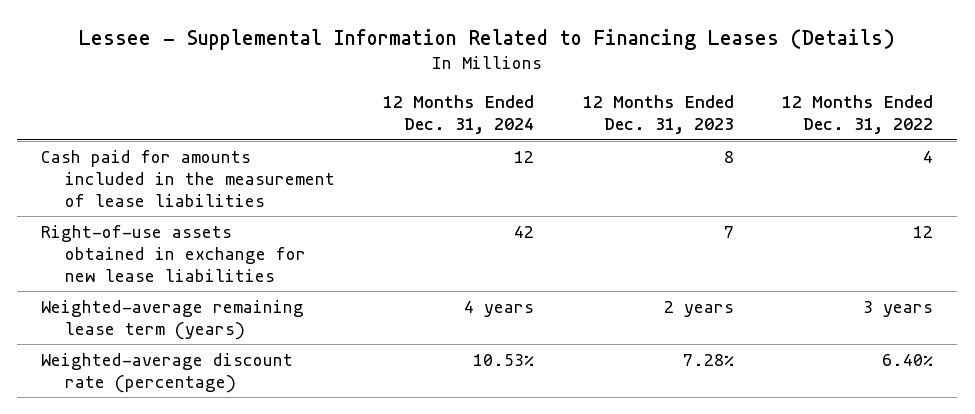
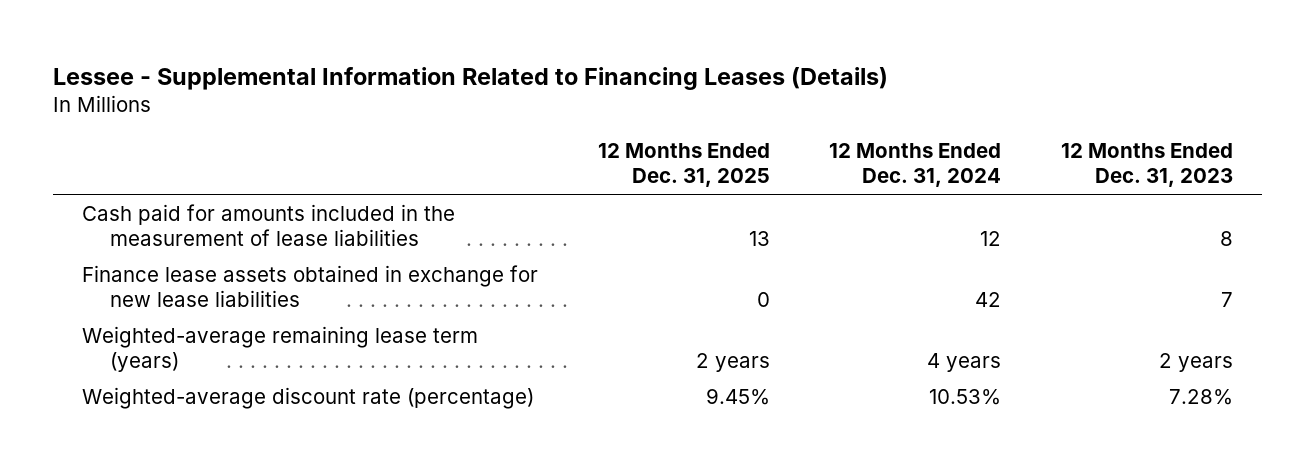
[782,95,934,135] 12 Months Ended Dec. 31, 2022 -> none
none -> [597,143,770,188] 12 Months Ended Dec. 31, 2025
[41,224,306,283] Right-of-use assets obtained in exchange for new lease liabilities -> [82,264,539,307] Finance lease assets obtained in exchange for new lease liabilities

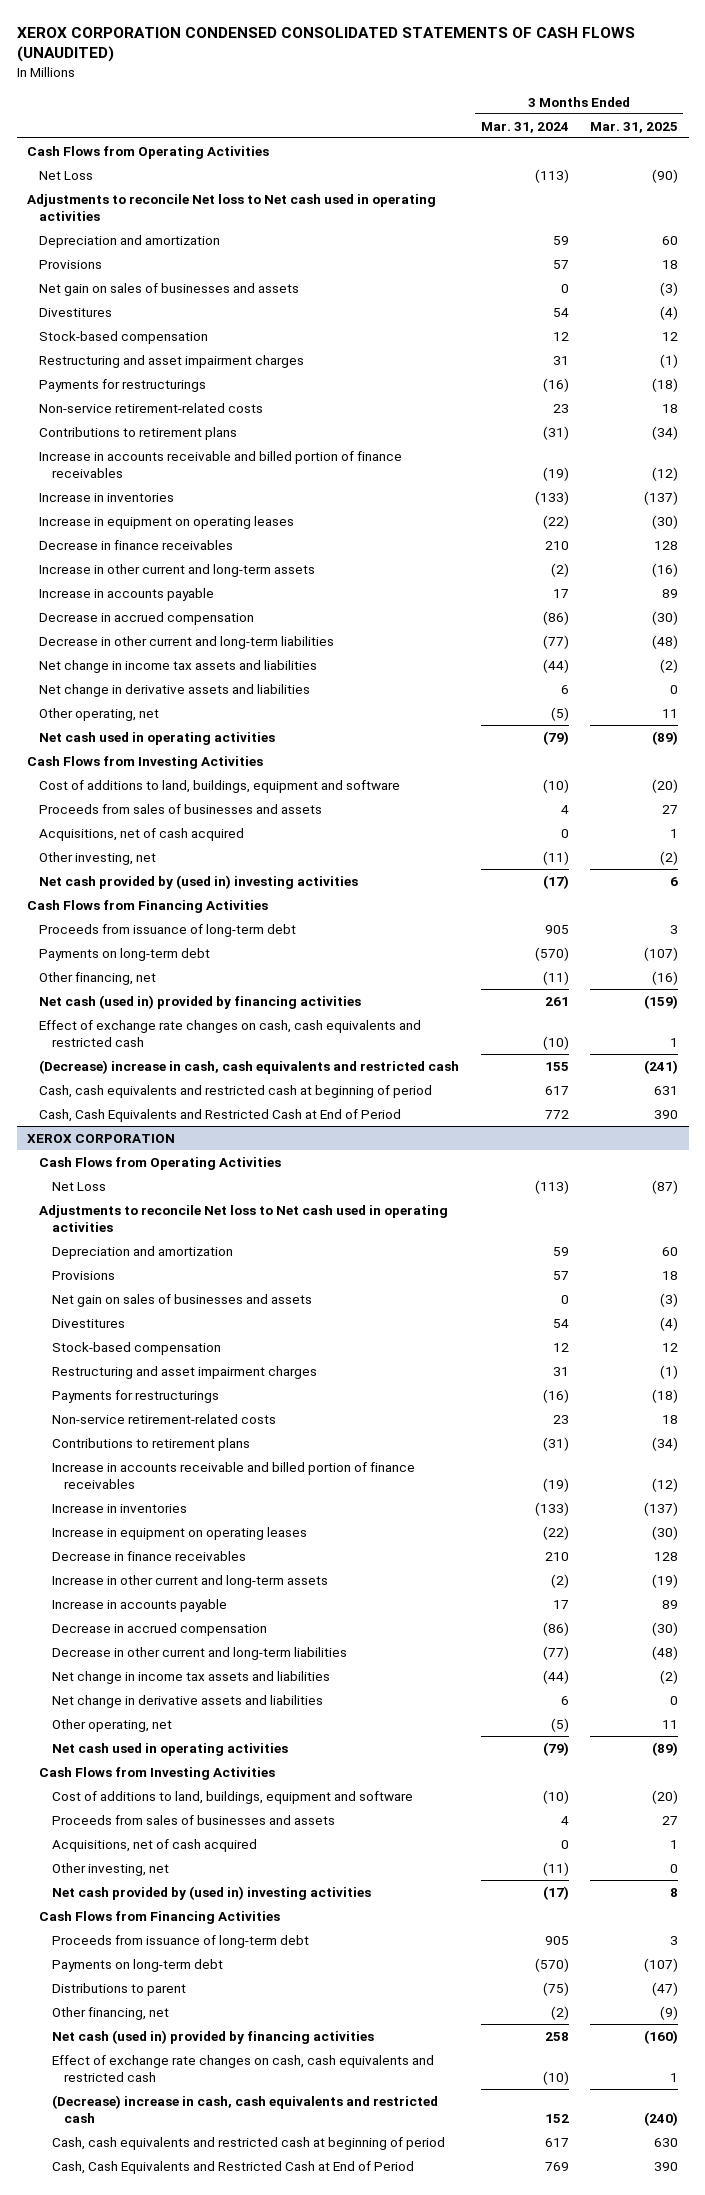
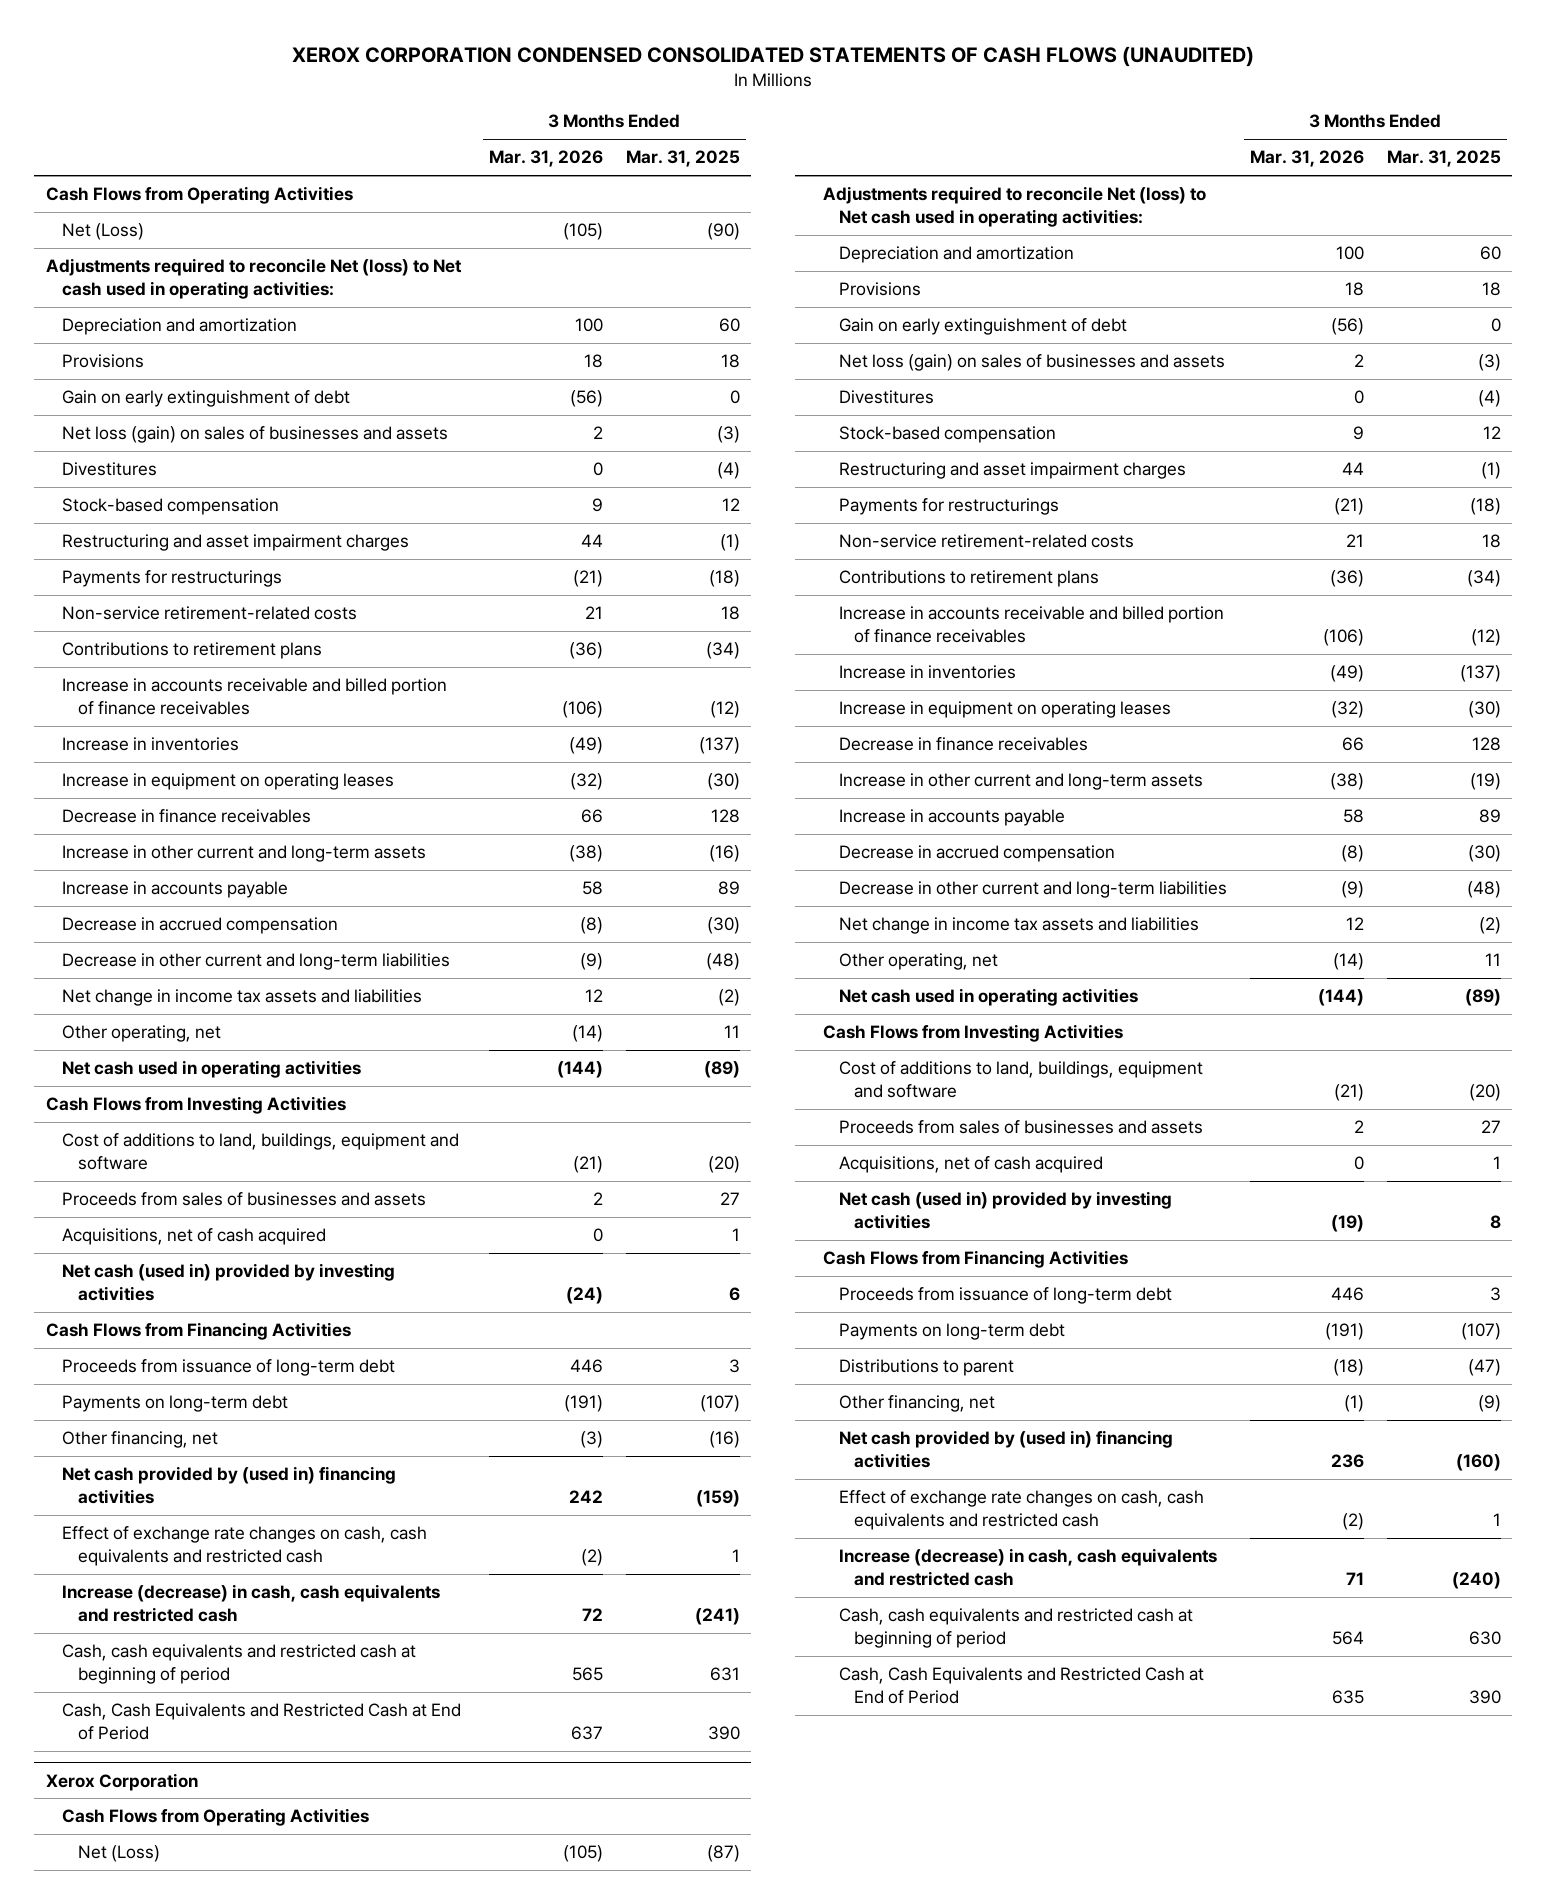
[480,121,569,133] Mar. 31, 2024 -> none
none -> [488,150,603,168] Mar. 31, 2026
[39,170,94,180] Net Loss -> [61,223,144,241] Net (Loss)
[27,193,437,222] Adjustments to reconcile Net loss to Net cash used in operating activities -> [45,258,462,300] Adjustments required to reconcile Net (loss) to Net cash used in operating activities:
none -> [61,390,350,408] Gain on early extinguishment of debt
[39,282,300,296] Net gain on sales of businesses and assets -> [61,426,448,444] Net loss (gain) on sales of businesses and assets
[39,683,311,697] Net change in derivative assets and liabilities -> none
[39,851,157,865] Other investing, net -> none
[39,874,359,889] Net cash provided by (used in) investing activities -> [61,1263,395,1302] Net cash (used in) provided by investing activities
[39,994,362,1009] Net cash (used in) provided by financing activities -> [61,1466,396,1505] Net cash provided by (used in) financing activities
[39,1059,460,1074] (Decrease) increase in cash, cash equivalents and restricted cash -> [61,1584,440,1623] Increase (decrease) in cash, cash equivalents and restricted cash
[27,1133,176,1143] XEROX CORPORATION -> [45,1772,198,1791] Xerox Corporation
[51,1181,106,1191] Net Loss -> [77,1845,160,1863] Net (Loss)
[39,1204,449,1233] Adjustments to reconcile Net loss to Net cash used in operating activities -> [822,186,1206,228] Adjustments required to reconcile Net (loss) to Net cash used in operating activities:
none -> [838,318,1127,336] Gain on early extinguishment of debt
[51,1293,312,1307] Net gain on sales of businesses and assets -> [838,354,1225,372] Net loss (gain) on sales of businesses and assets
[51,1694,323,1708] Net change in derivative assets and liabilities -> none
[51,1862,169,1876] Other investing, net -> none
[51,1885,371,1900] Net cash provided by (used in) investing activities -> [838,1191,1172,1230] Net cash (used in) provided by investing activities
[51,2029,374,2044] Net cash (used in) provided by financing activities -> [838,1430,1173,1469] Net cash provided by (used in) financing activities
[51,2094,438,2124] (Decrease) increase in cash, cash equivalents and restricted cash -> [838,1548,1217,1587] Increase (decrease) in cash, cash equivalents and restricted cash

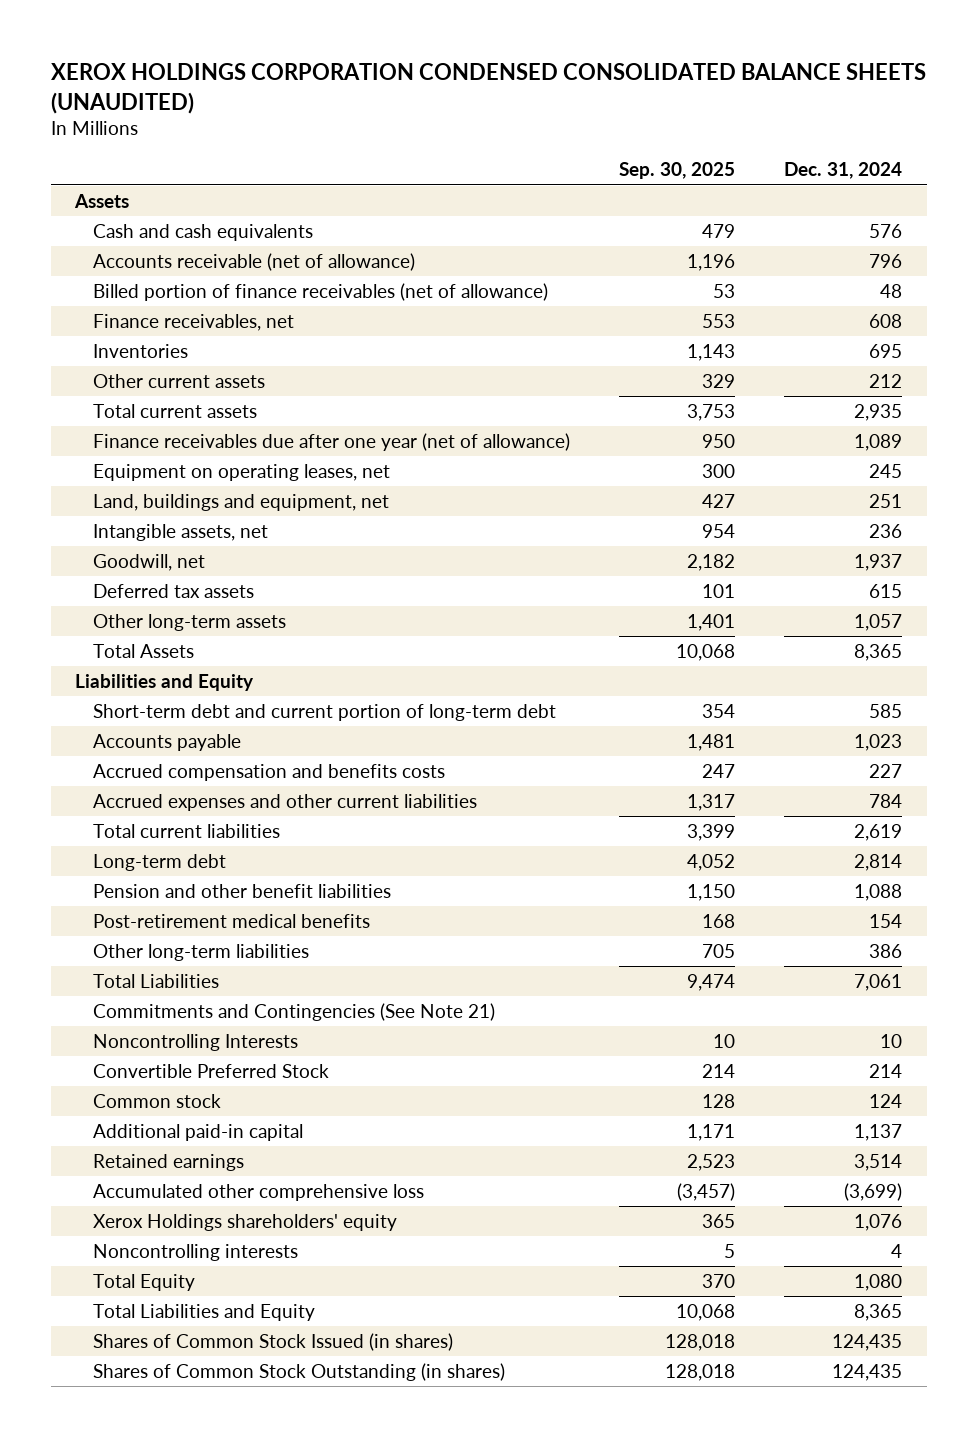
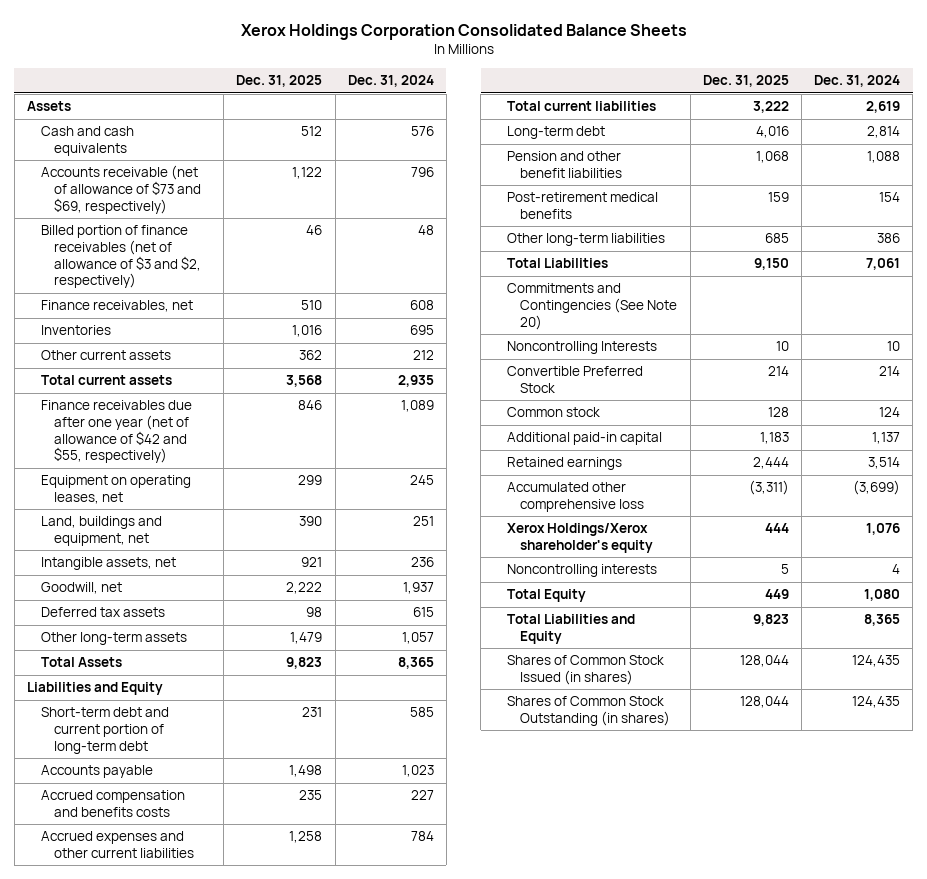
[50,63,926,114] XEROX HOLDINGS CORPORATION CONDENSED CONSOLIDATED BALANCE SHEETS (UNAUDITED) -> [240,23,687,40] Xerox Holdings Corporation Consolidated Balance Sheets
[619,162,736,180] Sep. 30, 2025 -> none
none -> [236,75,323,88] Dec. 31, 2025
[93,253,416,272] Accounts receivable (net of allowance) -> [40,165,202,214] Accounts receivable (net of allowance of $73 and $69, respectively)
[93,283,549,302] Billed portion of finance receivables (net of allowance) -> [40,225,202,289] Billed portion of finance receivables (net of allowance of $3 and $2, respectively)
[93,433,571,452] Finance receivables due after one year (net of allowance) -> [40,400,192,464] Finance receivables due after one year (net of allowance of $42 and $55, respectively)
[93,1003,496,1022] Commitments and Contingencies (See Note 21) -> [506,283,678,330] Commitments and Contingencies (See Note 20)
[93,1214,398,1232] Xerox Holdings shareholders' equity -> [506,523,654,554] Xerox Holdings/Xerox shareholder's equity

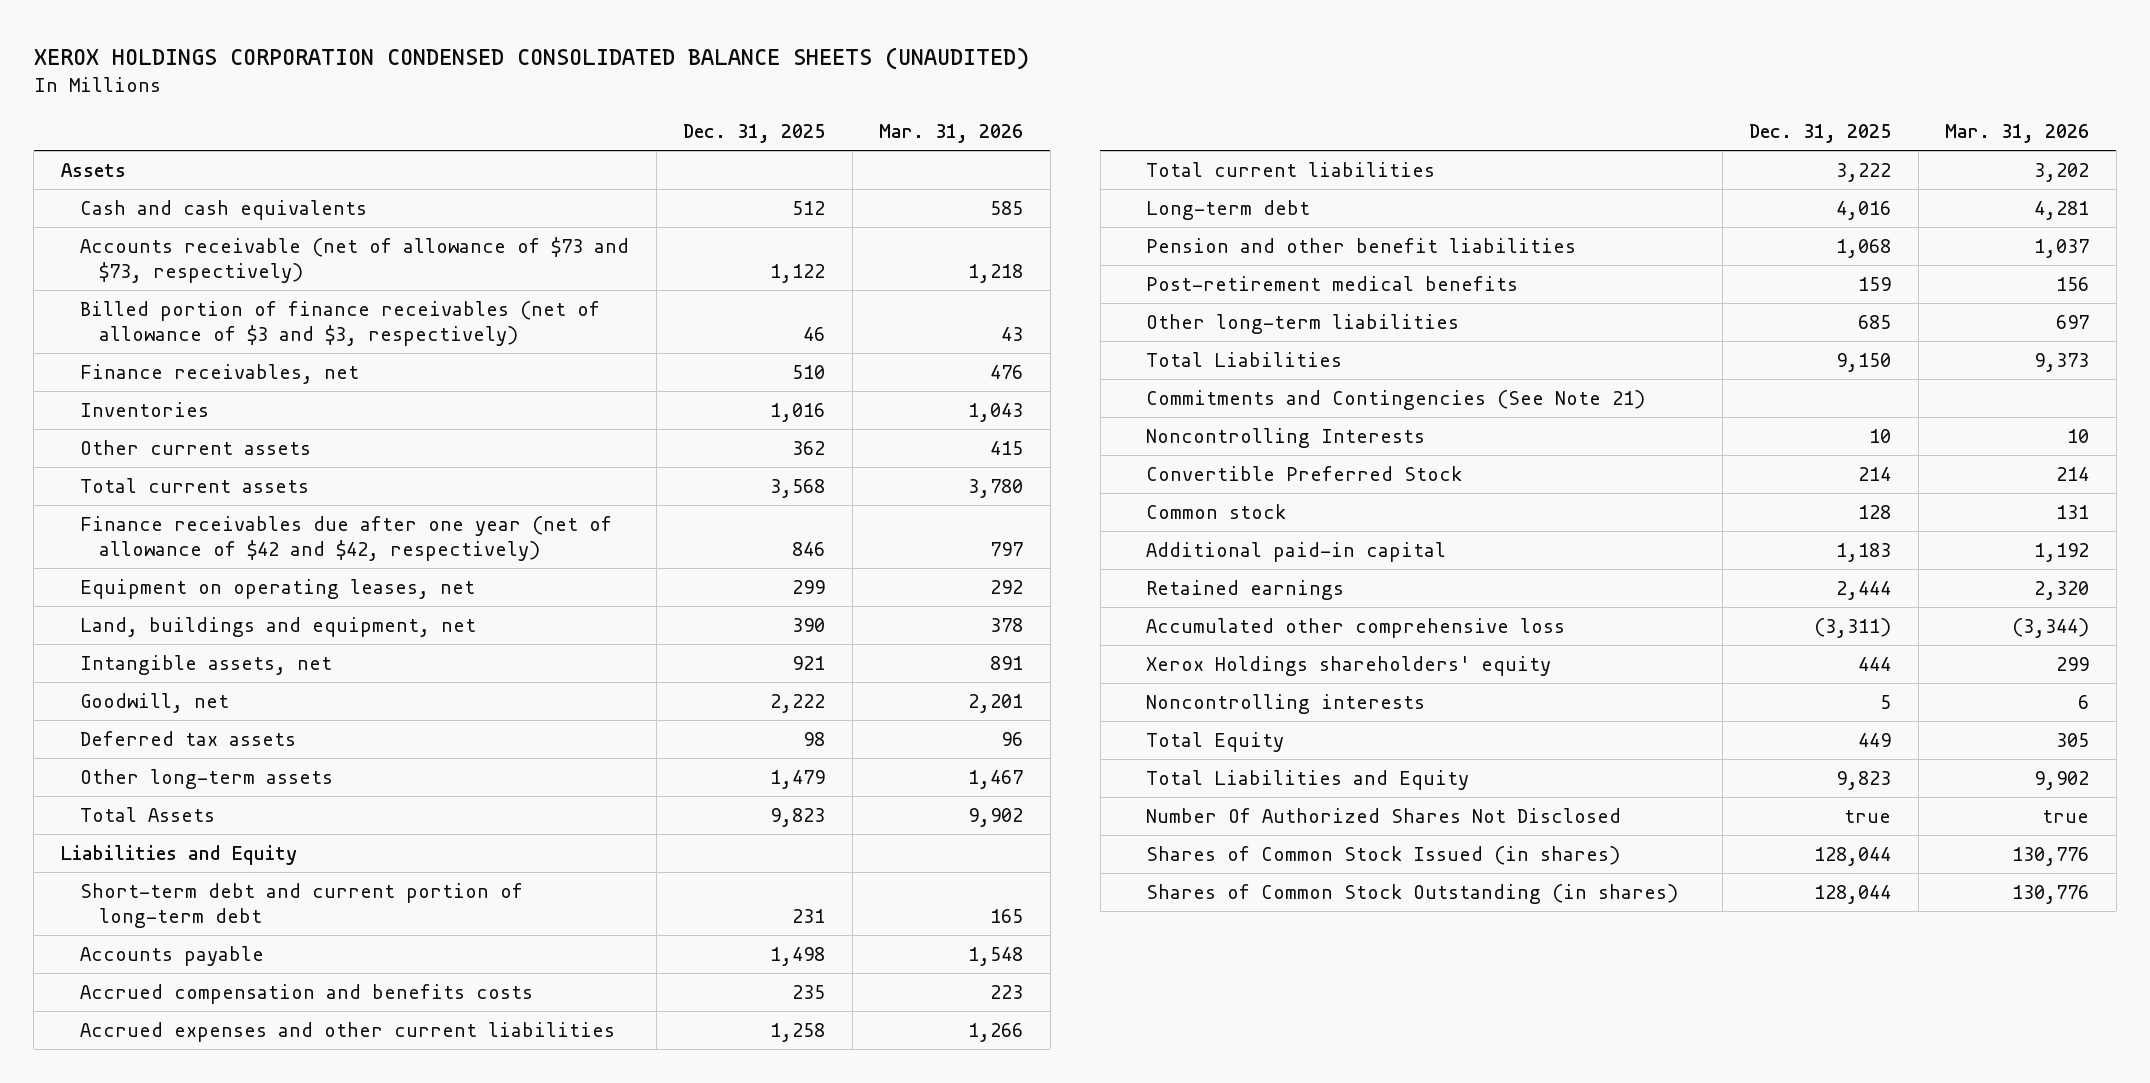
[240,23,687,40] Xerox Holdings Corporation Consolidated Balance Sheets -> [33,46,1029,70] XEROX HOLDINGS CORPORATION CONDENSED CONSOLIDATED BALANCE SHEETS (UNAUDITED)
[347,75,434,88] Dec. 31, 2024 -> none
none -> [879,123,1024,143] Mar. 31, 2026
[40,165,202,214] Accounts receivable (net of allowance of $73 and $69, respectively) -> [80,237,630,283] Accounts receivable (net of allowance of $73 and $73, respectively)
[40,225,202,289] Billed portion of finance receivables (net of allowance of $3 and $2, respectively) -> [80,301,601,346] Billed portion of finance receivables (net of allowance of $3 and $3, respectively)
[40,400,192,464] Finance receivables due after one year (net of allowance of $42 and $55, respectively) -> [80,516,613,561] Finance receivables due after one year (net of allowance of $42 and $42, respectively)
[506,283,678,330] Commitments and Contingencies (See Note 20) -> [1146,390,1646,411] Commitments and Contingencies (See Note 21)
[506,523,654,554] Xerox Holdings/Xerox shareholder's equity -> [1146,656,1552,677] Xerox Holdings shareholders' equity
none -> [1146,808,1622,824] Number Of Authorized Shares Not Disclosed

